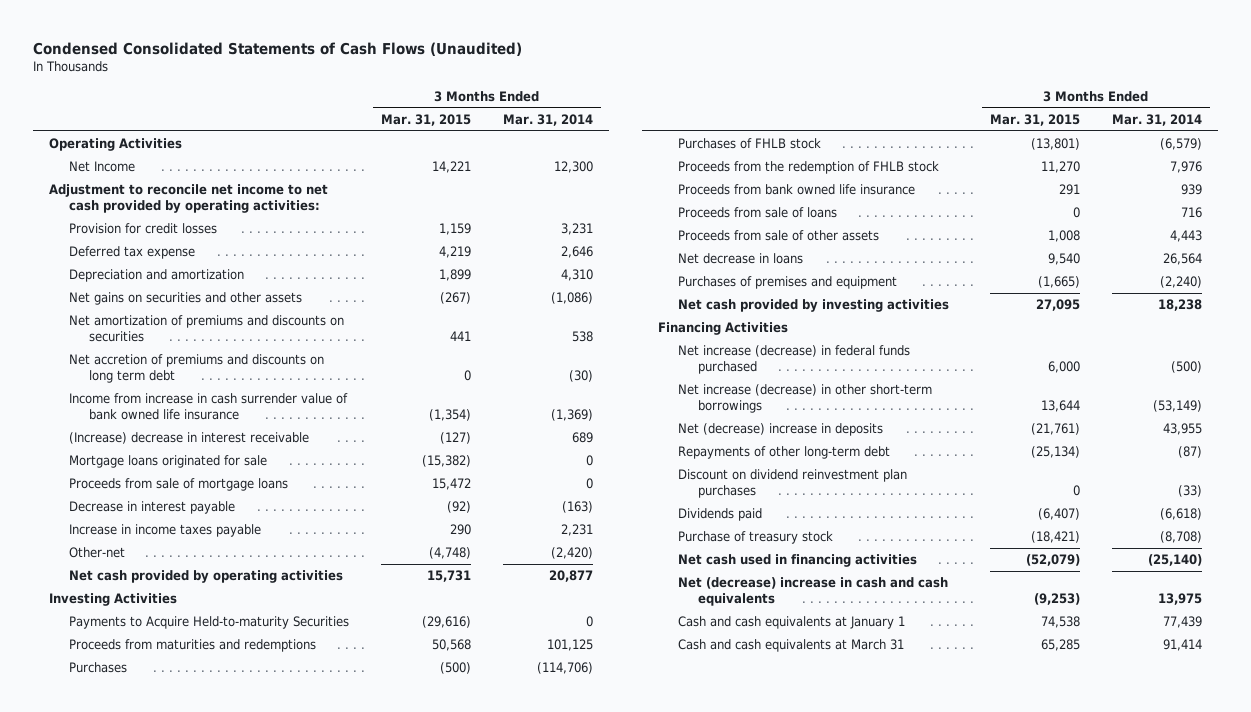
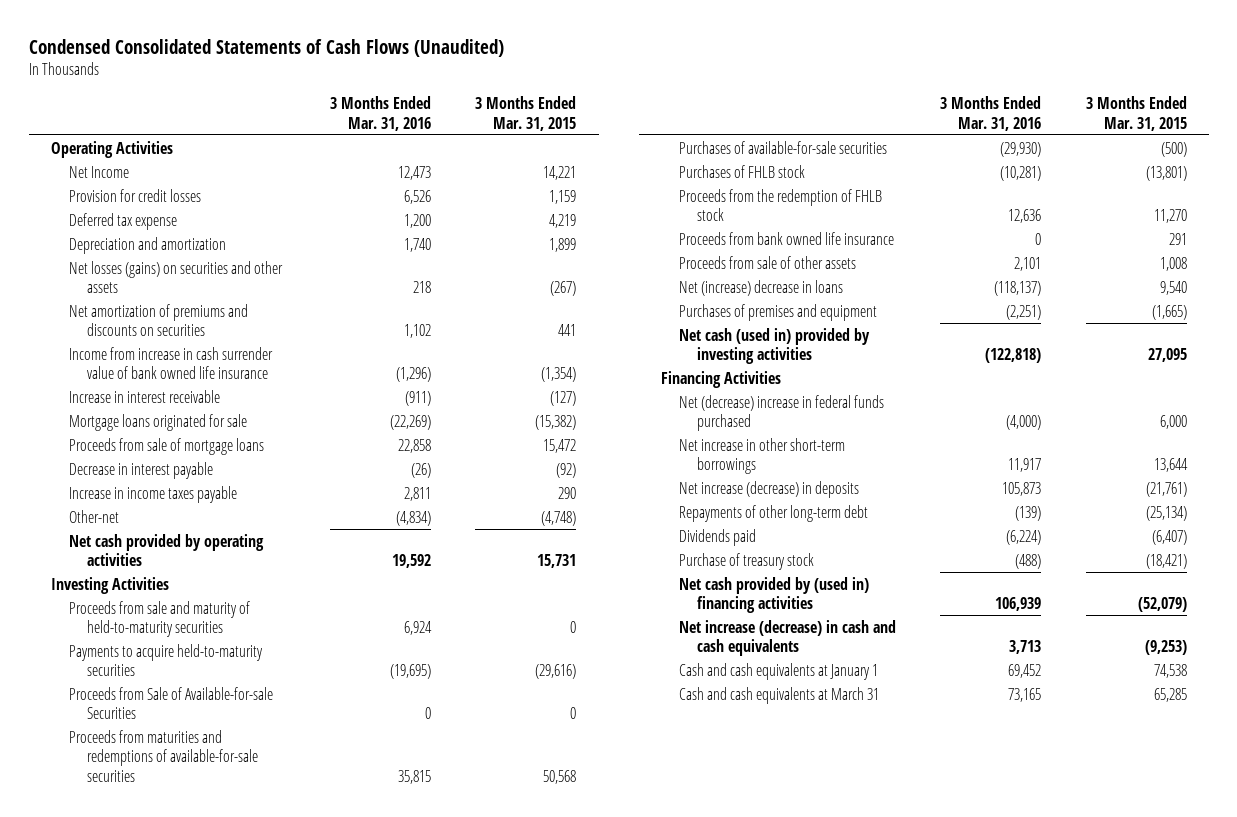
[503,113,594,126] Mar. 31, 2014 -> none
none -> [330,96,432,131] 3 Months Ended Mar. 31, 2016
[49,184,329,213] Adjustment to reconcile net income to net cash provided by operating activities: -> none
[69,292,303,306] Net gains on securities and other assets -> [68,260,283,294] Net losses (gains) on securities and other assets
[69,354,325,383] Net accretion of premiums and discounts on long term debt -> none
[69,432,310,445] (Increase) decrease in interest receivable -> [68,389,220,403] Increase in interest receivable
none -> [68,600,250,638] Proceeds from sale and maturity of held-to-maturity securities
[69,616,350,630] Payments to Acquire Held-to-maturity Securities -> [68,643,263,677] Payments to acquire held-to-maturity securities
none -> [68,686,273,720] Proceeds from Sale of Available-for-sale Securities
[69,639,317,653] Proceeds from maturities and redemptions -> [68,729,259,782] Proceeds from maturities and redemptions of available-for-sale securities
[69,662,128,674] Purchases -> [679,140,888,154] Purchases of available-for-sale securities
[678,207,838,219] Proceeds from sale of loans -> none
[678,253,804,265] Net decrease in loans -> [679,279,844,296] Net (increase) decrease in loans
[678,299,950,313] Net cash provided by investing activities -> [679,327,871,365] Net cash (used in) provided by investing activities
[678,345,911,374] Net increase (decrease) in federal funds purchased -> [679,394,885,432] Net (decrease) increase in federal funds purchased
[678,384,933,413] Net increase (decrease) in other short-term borrowings -> [679,437,846,475] Net increase in other short-term borrowings
[678,423,884,437] Net (decrease) increase in deposits -> [679,480,860,498] Net increase (decrease) in deposits
[678,469,908,498] Discount on dividend reinvestment plan purchases -> none
[678,554,918,568] Net cash used in financing activities -> [679,576,870,614] Net cash provided by (used in) financing activities
[678,577,949,606] Net (decrease) increase in cash and cash equivalents -> [679,619,897,657] Net increase (decrease) in cash and cash equivalents

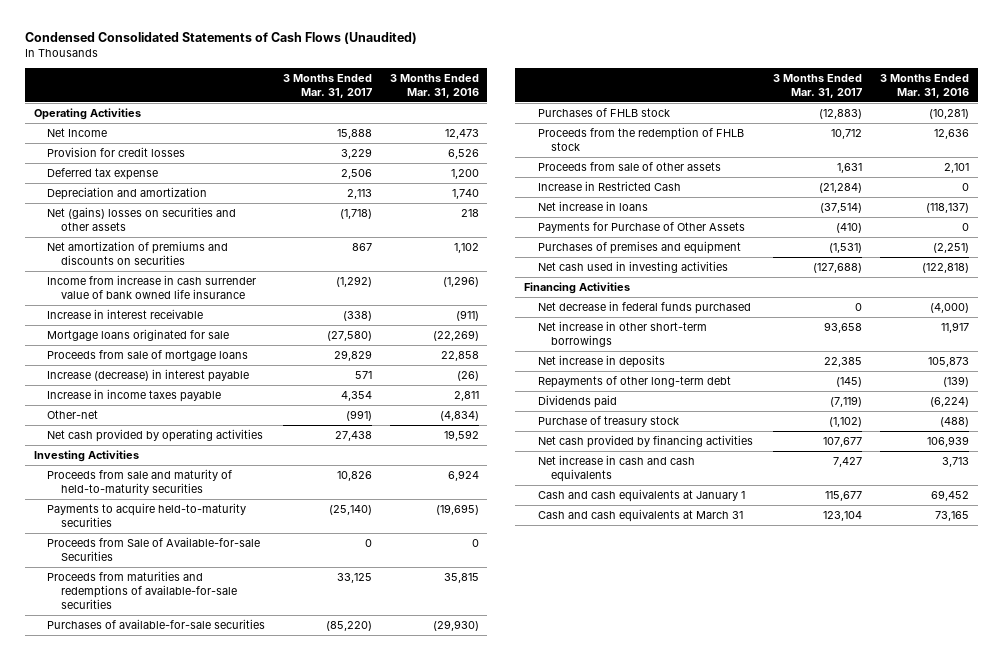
[475,96,577,131] 3 Months Ended Mar. 31, 2015 -> none
none -> [282,73,372,98] 3 Months Ended Mar. 31, 2017
[68,260,283,294] Net losses (gains) on securities and other assets -> [47,206,237,231] Net (gains) losses on securities and other assets
[68,461,213,479] Decrease in interest payable -> [47,368,250,382] Increase (decrease) in interest payable
[679,231,895,245] Proceeds from bank owned life insurance -> none
none -> [537,180,681,191] Increase in Restricted Cash
[679,279,844,296] Net (increase) decrease in loans -> [537,200,648,211] Net increase in loans
none -> [537,221,745,233] Payments for Purchase of Other Assets
[679,327,871,365] Net cash (used in) provided by investing activities -> [537,260,728,273] Net cash used in investing activities
[679,394,885,432] Net (decrease) increase in federal funds purchased -> [537,300,751,314] Net decrease in federal funds purchased
[679,480,860,498] Net increase (decrease) in deposits -> [537,354,665,368] Net increase in deposits
[679,576,870,614] Net cash provided by (used in) financing activities -> [537,434,753,448] Net cash provided by financing activities
[679,619,897,657] Net increase (decrease) in cash and cash equivalents -> [537,454,695,482] Net increase in cash and cash equivalents

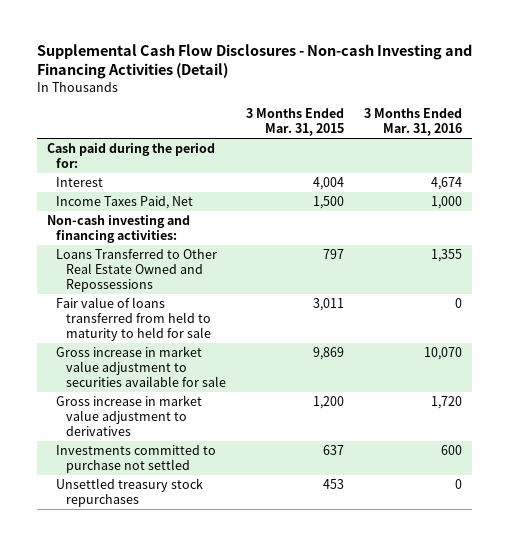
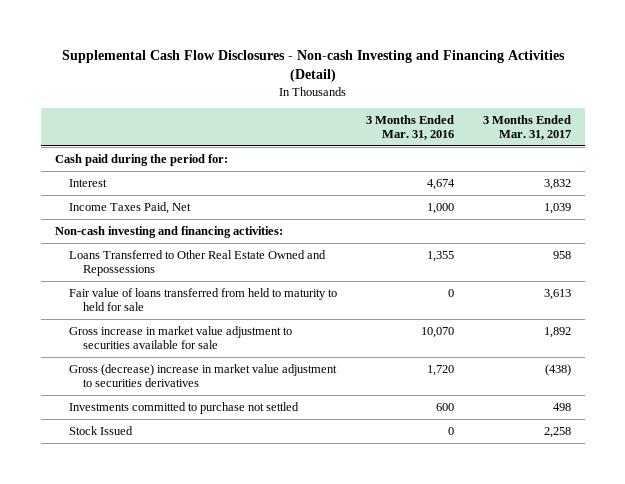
[245,108,344,137] 3 Months Ended Mar. 31, 2015 -> none
none -> [482,114,571,141] 3 Months Ended Mar. 31, 2017
[56,395,203,436] Gross increase in market value adjustment to derivatives -> [68,363,337,388] Gross (decrease) increase in market value adjustment to securities derivatives
[56,478,204,507] Unsettled treasury stock repurchases -> none
none -> [68,425,133,435] Stock Issued

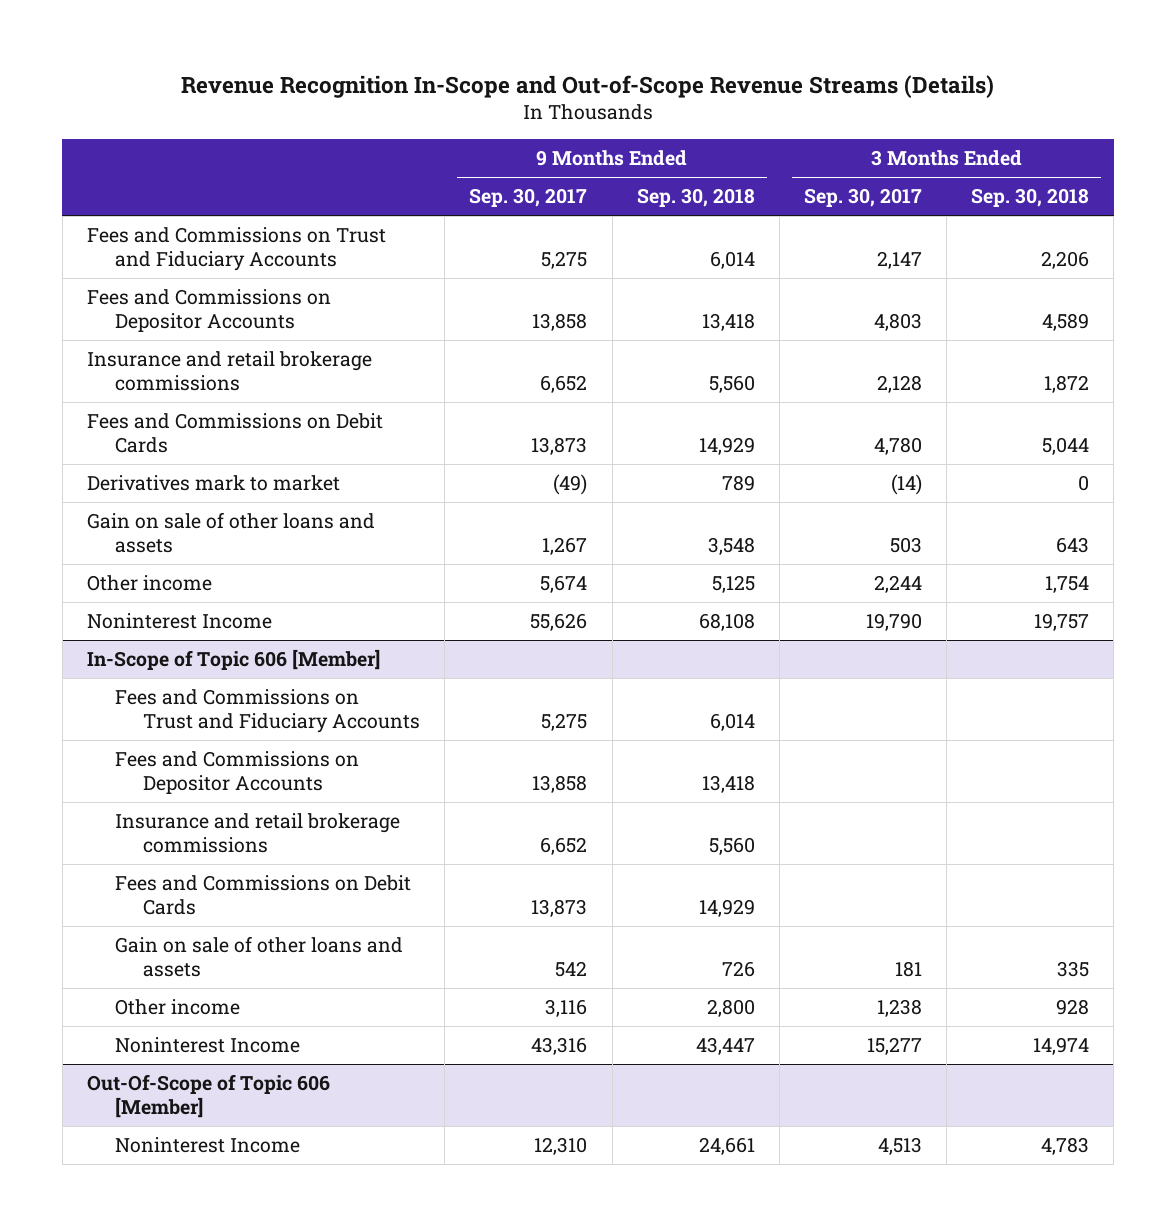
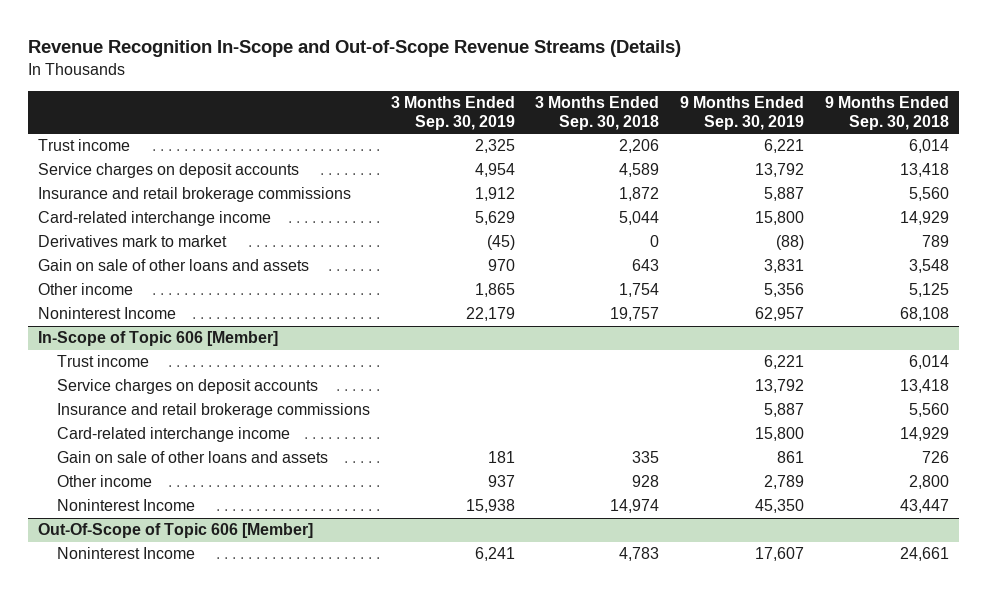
[469,188,588,208] Sep. 30, 2017 -> none
[803,188,922,208] Sep. 30, 2017 -> none
none -> [390,96,515,130] 3 Months Ended Sep. 30, 2019
none -> [679,96,804,130] 9 Months Ended Sep. 30, 2019
[86,227,386,272] Fees and Commissions on Trust and Fiduciary Accounts -> [38,139,131,152] Trust income
[86,289,331,333] Fees and Commissions on Depositor Accounts -> [38,163,300,179] Service charges on deposit accounts
[86,413,383,454] Fees and Commissions on Debit Cards -> [38,211,272,227] Card-related interchange income
[115,689,421,734] Fees and Commissions on Trust and Fiduciary Accounts -> [56,355,149,368] Trust income
[115,751,360,795] Fees and Commissions on Depositor Accounts -> [56,379,318,395] Service charges on deposit accounts
[115,875,412,916] Fees and Commissions on Debit Cards -> [56,427,290,443] Card-related interchange income

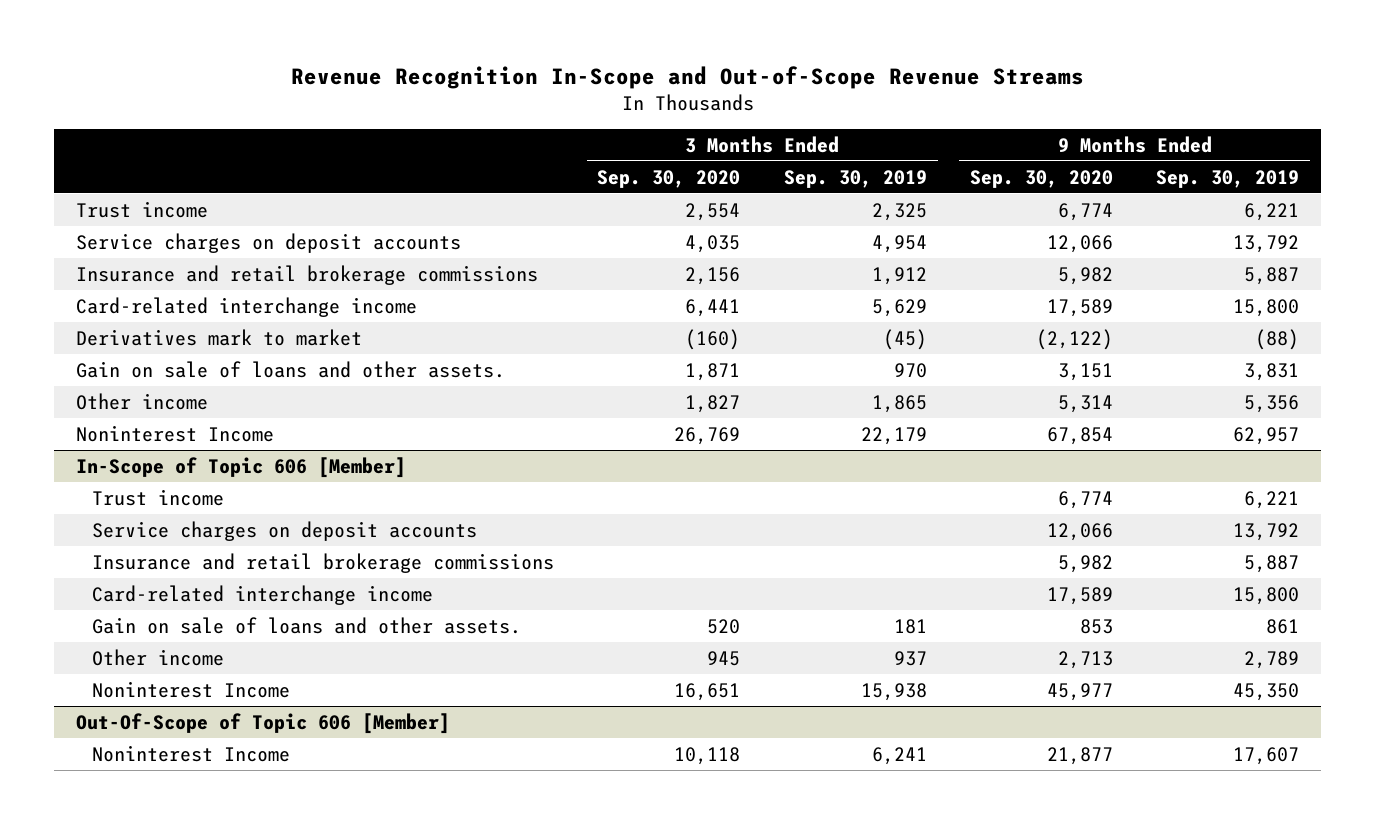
[27,39,681,57] Revenue Recognition In-Scope and Out-of-Scope Revenue Streams (Details) -> [290,65,1084,89] Revenue Recognition In-Scope and Out-of-Scope Revenue Streams
[535,96,660,130] 3 Months Ended Sep. 30, 2018 -> none
[824,96,949,130] 9 Months Ended Sep. 30, 2018 -> none
none -> [597,169,741,188] Sep. 30, 2020
none -> [970,169,1114,188] Sep. 30, 2020
[38,259,310,272] Gain on sale of other loans and assets -> [75,360,505,378] Gain on sale of loans and other assets.
[56,451,328,464] Gain on sale of other loans and assets -> [92,616,522,634] Gain on sale of loans and other assets.

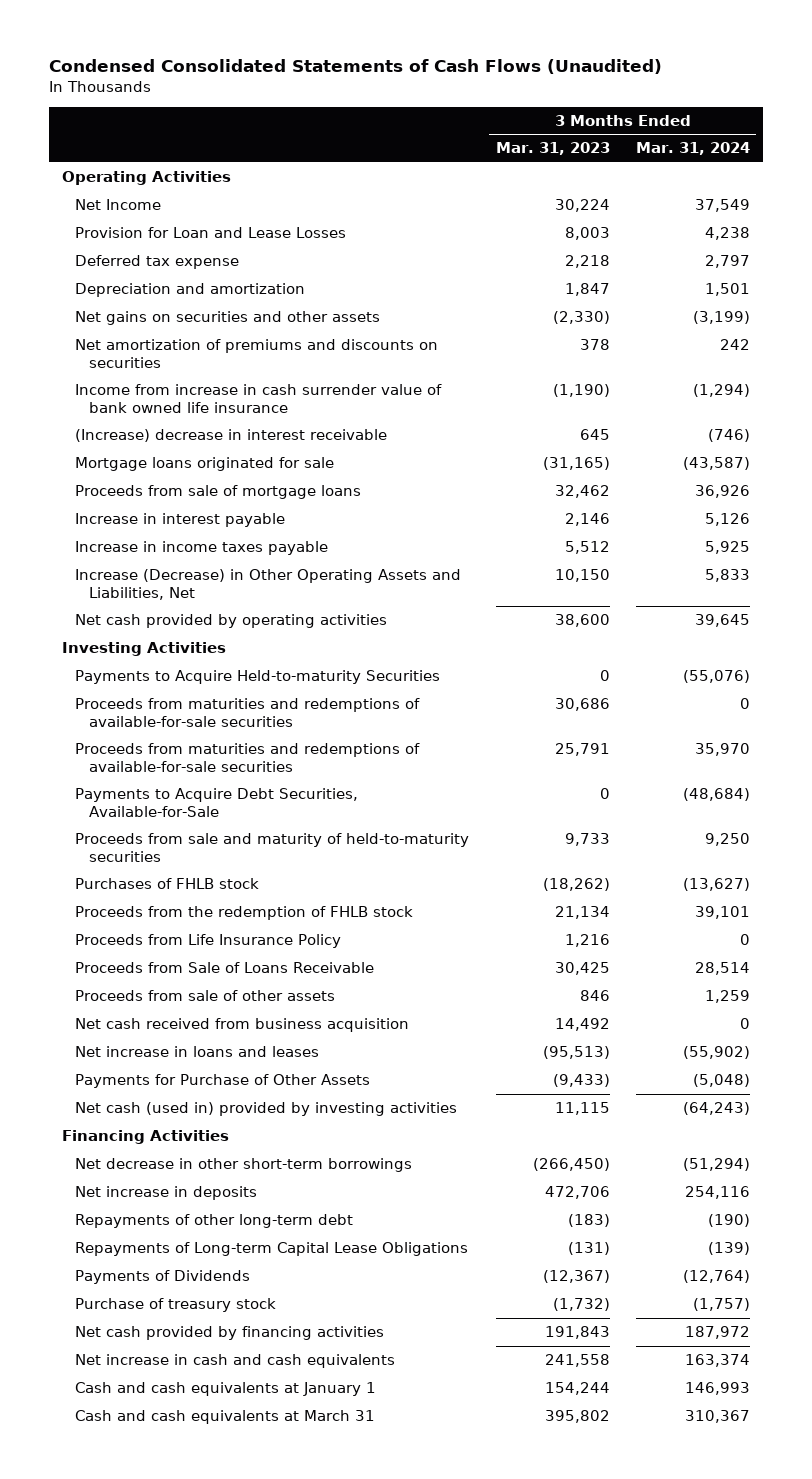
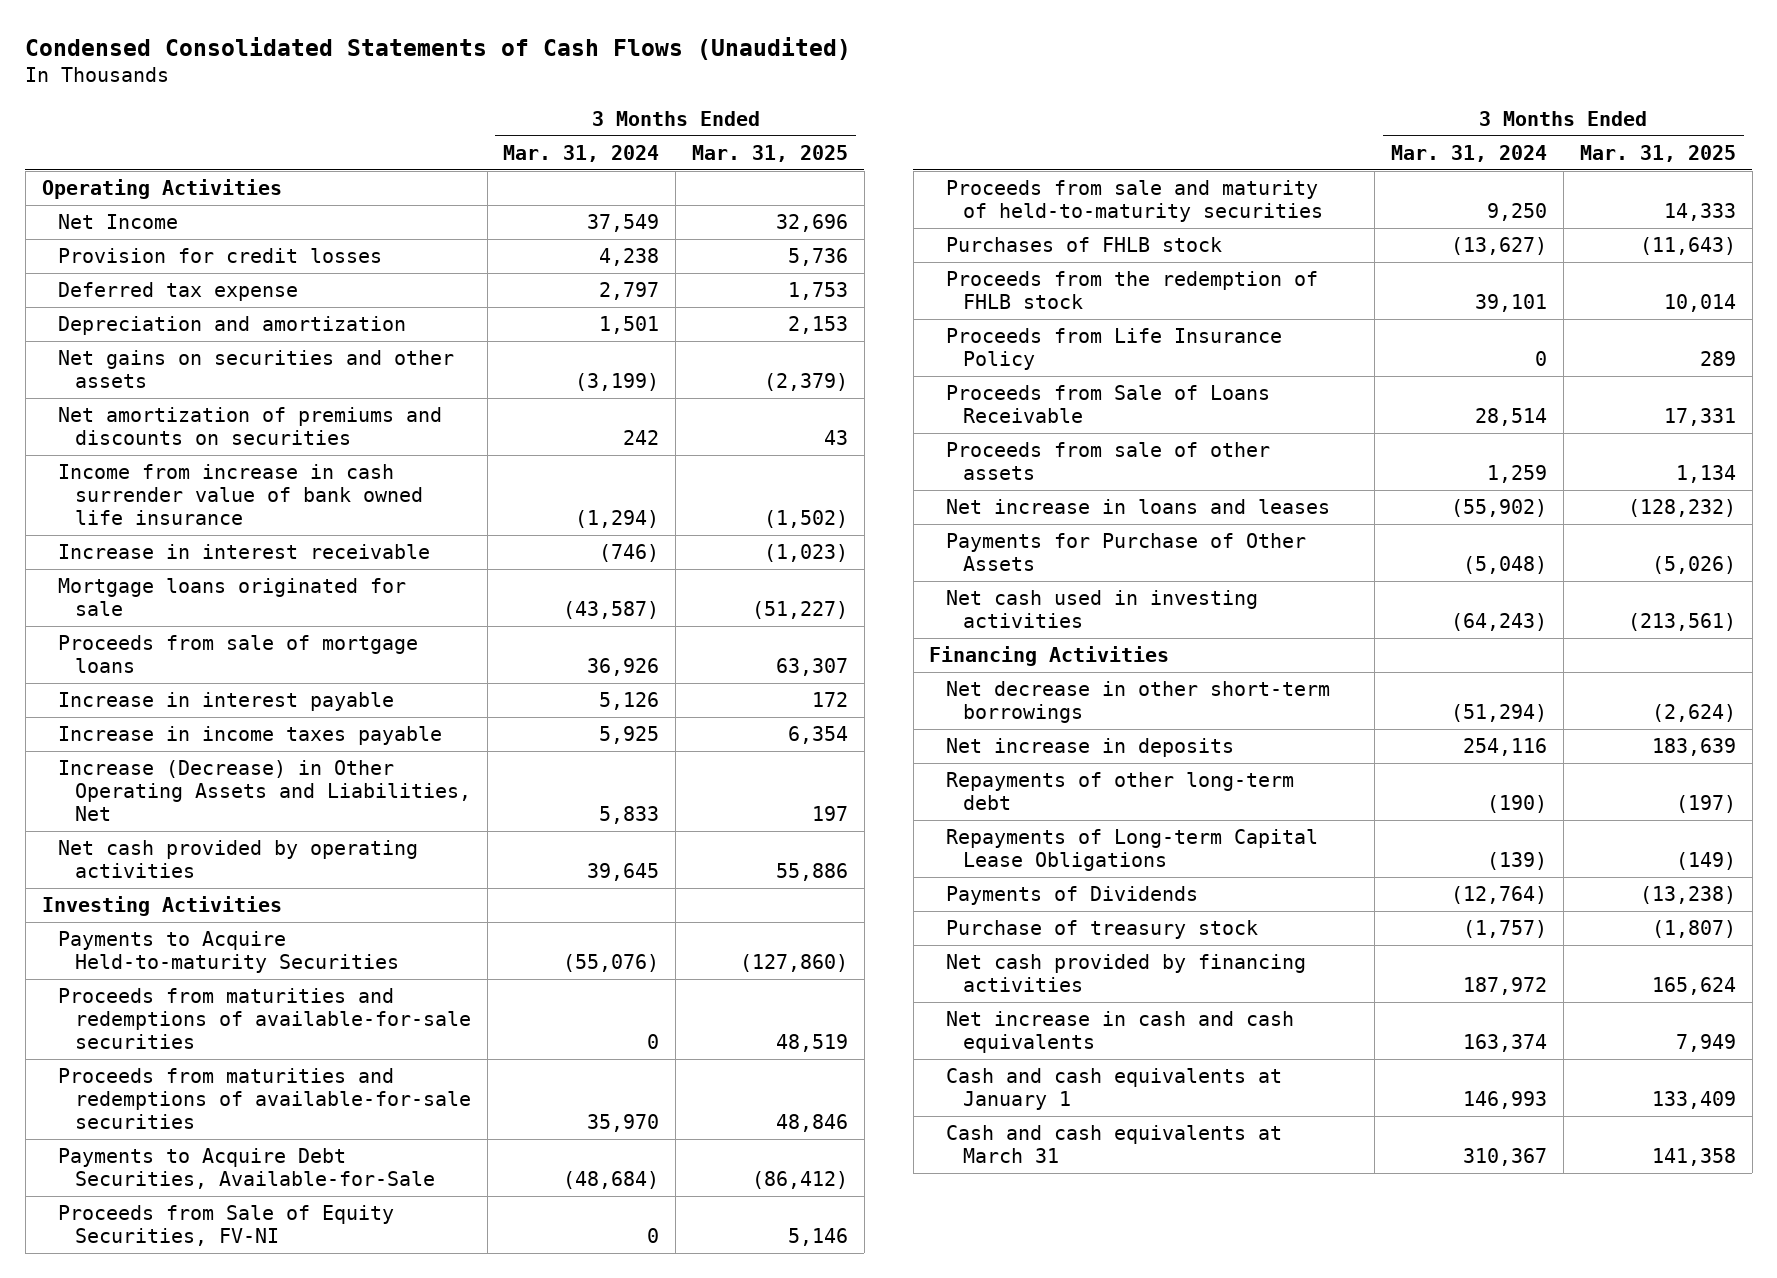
[495,142,610,156] Mar. 31, 2023 -> none
none -> [691,144,848,162] Mar. 31, 2025
[75,227,347,239] Provision for Loan and Lease Losses -> [58,248,383,264] Provision for credit losses
[75,429,388,443] (Increase) decrease in interest receivable -> [58,544,431,560] Increase in interest receivable
none -> [58,1205,395,1247] Proceeds from Sale of Equity Securities, FV-NI
[75,1018,410,1033] Net cash received from business acquisition -> none
[75,1102,458,1117] Net cash (used in) provided by investing activities -> [945,590,1258,629] Net cash used in investing activities

